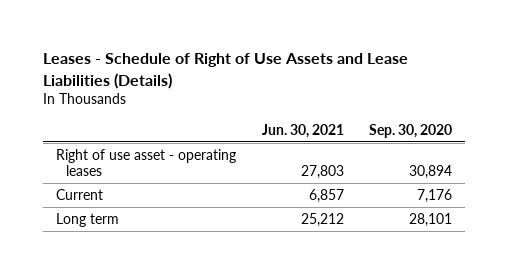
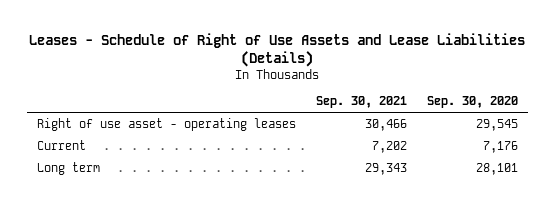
[261,123,344,138] Jun. 30, 2021 -> none
none -> [315,96,407,109] Sep. 30, 2021
[409,164,453,179] 30,894 -> [475,118,518,131] 29,545

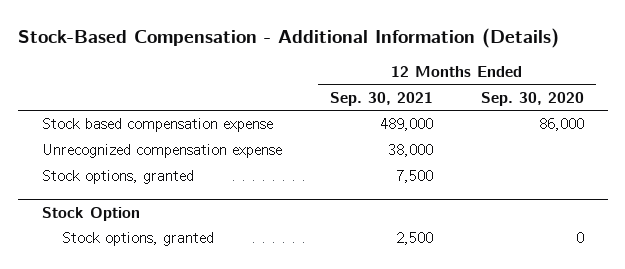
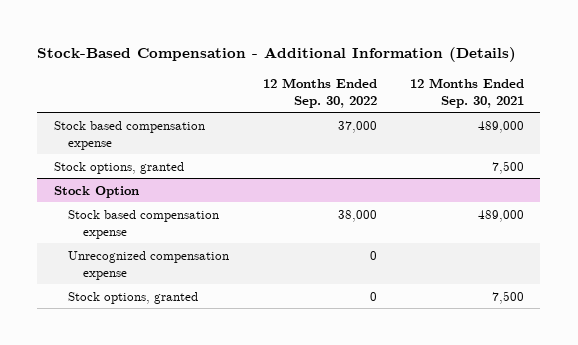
[480,92,584,107] Sep. 30, 2020 -> none
none -> [262,77,377,108] 12 Months Ended Sep. 30, 2022
[41,144,282,159] Unrecognized compensation expense -> none
none -> [68,209,220,239] Stock based compensation expense
none -> [68,250,230,280] Unrecognized compensation expense
[395,232,433,246] 2,500 -> [491,290,524,304] 7,500

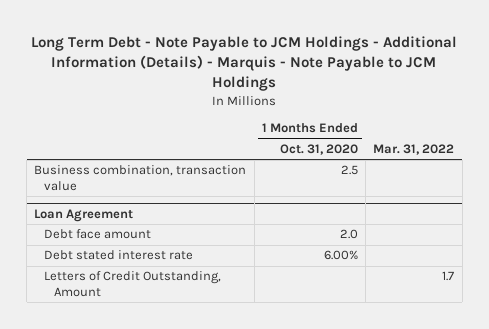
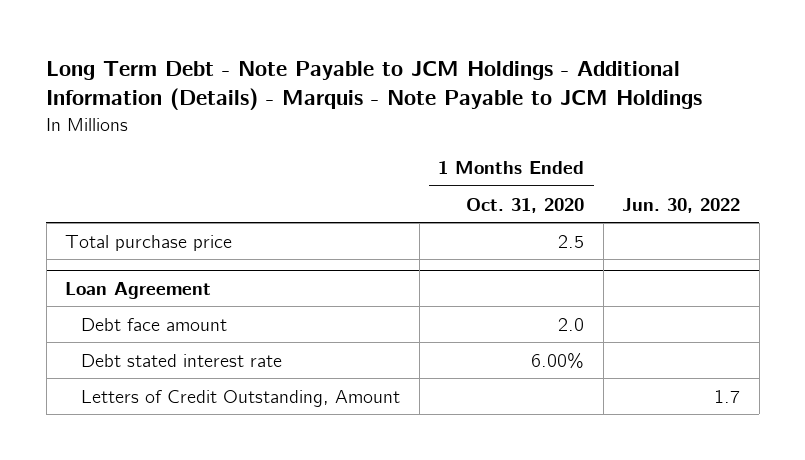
[373,143,455,155] Mar. 31, 2022 -> none
none -> [622,197,741,213] Jun. 30, 2022
[34,165,247,191] Business combination, transaction value -> [65,234,233,251] Total purchase price

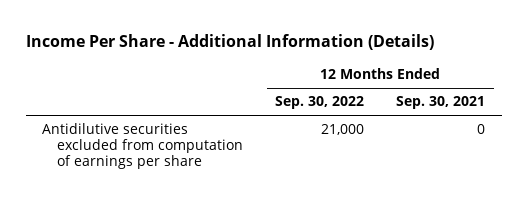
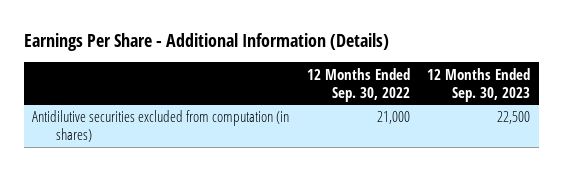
[26,34,435,51] Income Per Share - Additional Information (Details) -> [23,33,389,52] Earnings Per Share - Additional Information (Details)
[396,96,486,110] Sep. 30, 2021 -> none
none -> [427,67,531,102] 12 Months Ended Sep. 30, 2023
[42,123,244,170] Antidilutive securities excluded from computation of earnings per share -> [32,110,290,143] Antidilutive securities excluded from computation (in shares)

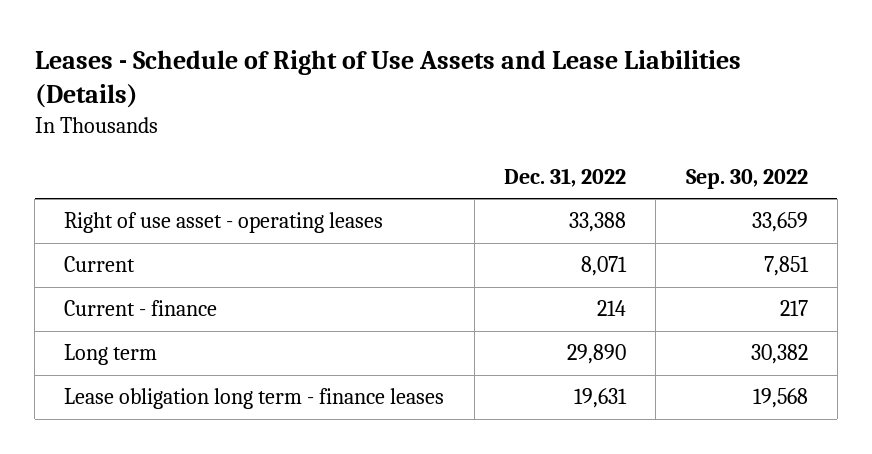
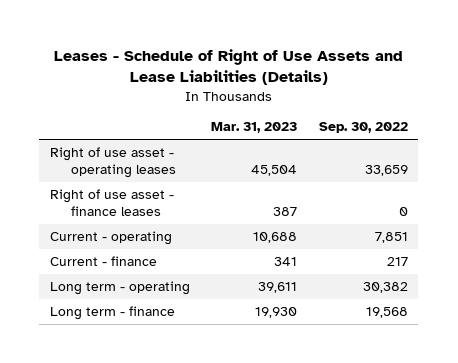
[503,167,626,187] Dec. 31, 2022 -> none
none -> [211,122,298,134] Mar. 31, 2023
none -> [49,189,174,217] Right of use asset - finance leases
[64,256,136,273] Current -> [49,231,172,246] Current - operating
[64,344,158,366] Long term -> [49,281,190,296] Long term - operating
[64,388,445,410] Lease obligation long term - finance leases -> [49,306,175,321] Long term - finance

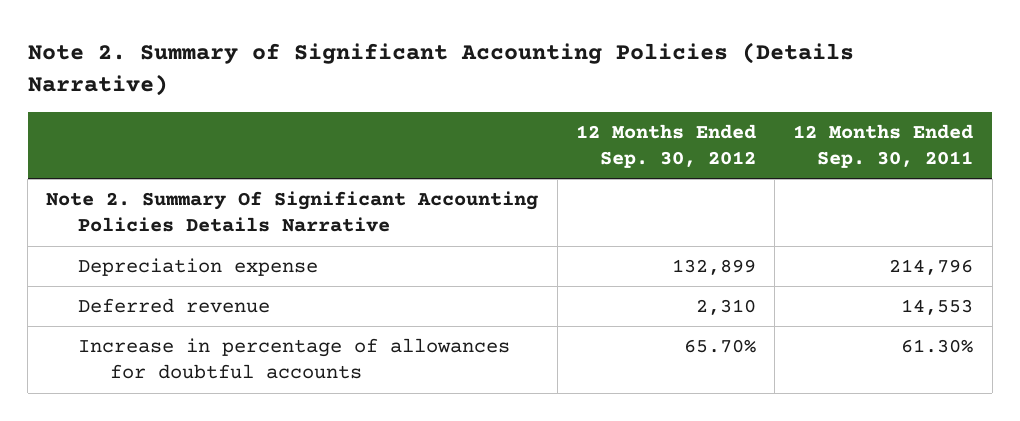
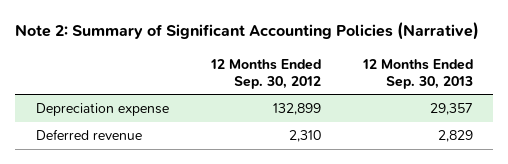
[27,42,854,97] Note 2. Summary of Significant Accounting Policies (Details Narrative) -> [14,22,479,41] Note 2: Summary of Significant Accounting Policies (Narrative)
[793,123,974,168] 12 Months Ended Sep. 30, 2011 -> none
none -> [361,58,473,89] 12 Months Ended Sep. 30, 2013
[46,191,539,233] Note 2. Summary Of Significant Accounting Policies Details Narrative -> none
[78,338,511,380] Increase in percentage of allowances for doubtful accounts -> none

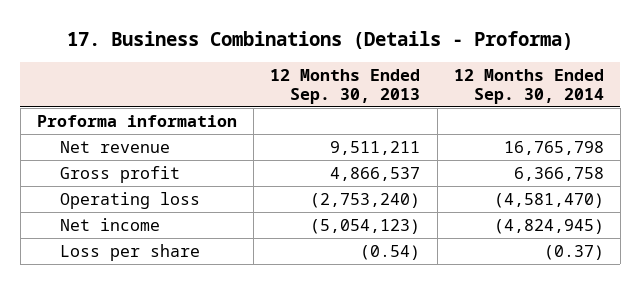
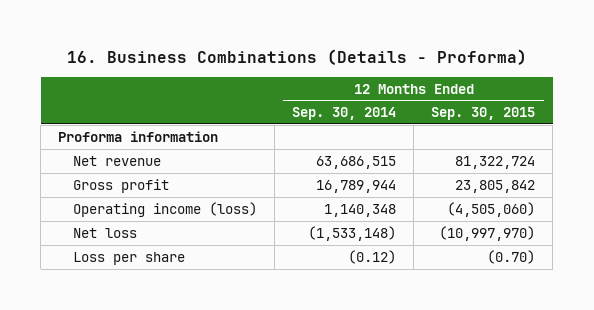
[67,30,574,50] 17. Business Combinations (Details - Proforma) -> [66,48,527,65] 16. Business Combinations (Details - Proforma)
[270,68,421,104] 12 Months Ended Sep. 30, 2013 -> none
none -> [431,107,536,121] Sep. 30, 2015
[503,140,604,155] 16,765,798 -> [316,155,397,169] 63,686,515
[513,166,604,181] 6,366,758 -> [316,179,397,193] 16,789,944
[60,191,201,209] Operating loss -> [72,201,257,217] Operating income (loss)
[493,192,604,208] (4,581,470) -> [324,203,397,217] 1,140,348
[60,217,161,231] Net income -> [72,227,137,238] Net loss
[493,218,604,234] (4,824,945) -> [308,225,397,241] (1,533,148)
[543,244,604,260] (0.37) -> [348,249,397,264] (0.12)

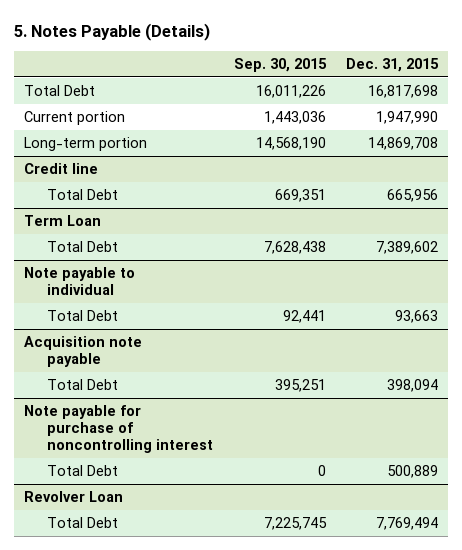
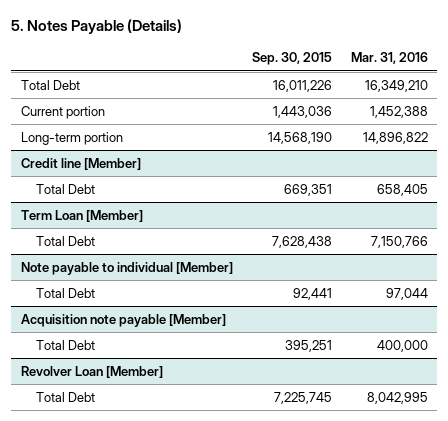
[346,58,440,73] Dec. 31, 2015 -> none
none -> [350,52,428,65] Mar. 31, 2016
[24,163,99,175] Credit line -> [20,157,141,170] Credit line [Member]
[24,215,102,227] Term Loan -> [20,209,143,222] Term Loan [Member]
[24,267,136,296] Note payable to individual -> [20,261,233,275] Note payable to individual [Member]
[24,336,143,368] Acquisition note payable -> [20,313,226,327] Acquisition note payable [Member]
[24,405,214,454] Note payable for purchase of noncontrolling interest -> none
[47,465,119,477] Total Debt -> none
[24,491,124,503] Revolver Loan -> [20,365,163,378] Revolver Loan [Member]

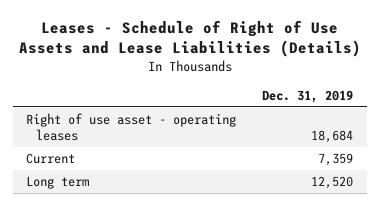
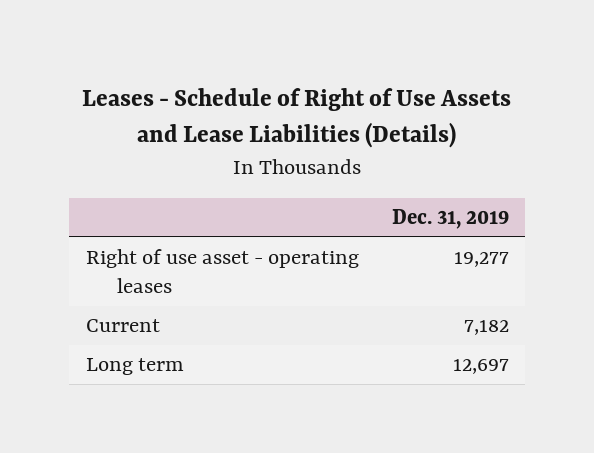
[311,130,354,144] 18,684 -> [453,252,509,268] 19,277
[318,153,354,167] 7,359 -> [463,320,509,336] 7,182
[311,176,354,190] 12,520 -> [452,359,509,375] 12,697

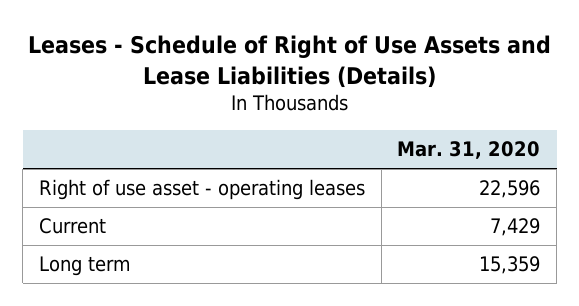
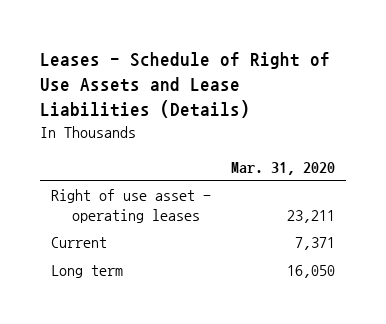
[479,180,541,199] 22,596 -> [287,209,336,223] 23,211
[490,218,541,237] 7,429 -> [295,236,336,250] 7,371
[479,256,541,275] 15,359 -> [287,264,336,278] 16,050

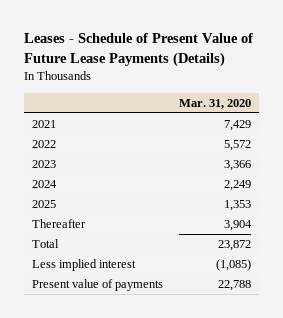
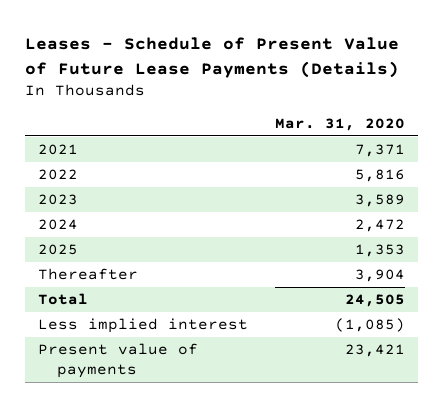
[224,120,252,132] 7,429 -> [354,144,405,158] 7,371
[224,140,252,152] 5,572 -> [354,169,405,183] 5,816
[224,160,252,172] 3,366 -> [354,194,405,208] 3,589
[224,180,252,192] 2,249 -> [354,219,405,233] 2,472
[218,240,252,252] 23,872 -> [344,294,405,308] 24,505
[218,280,252,292] 22,788 -> [344,344,405,358] 23,421

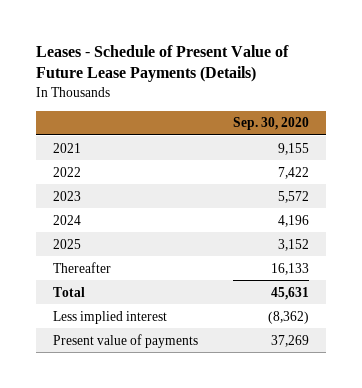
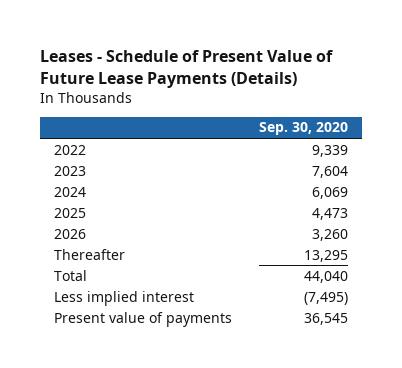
[53,142,82,153] 2021 -> none
[277,166,309,179] 7,422 -> [312,144,349,157] 9,339
[277,190,309,203] 5,572 -> [312,165,349,178] 7,604
[277,214,309,227] 4,196 -> [312,186,349,199] 6,069
[277,238,309,251] 3,152 -> [312,207,349,220] 4,473
none -> [53,228,86,239] 2026
[270,262,309,275] 16,133 -> [304,249,349,262] 13,295
[270,286,309,300] 45,631 -> [304,270,349,283] 44,040
[267,310,309,324] (8,362) -> [304,291,349,305] (7,495)
[270,334,309,347] 37,269 -> [304,312,349,325] 36,545

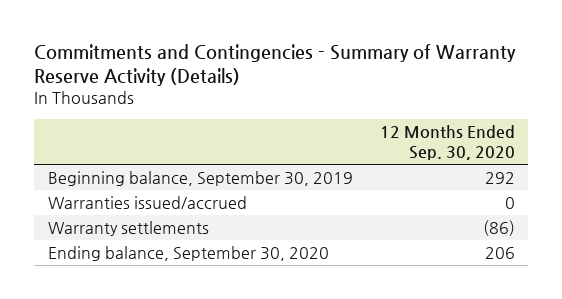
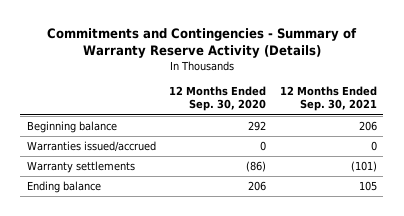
none -> [279,86,377,112] 12 Months Ended Sep. 30, 2021
[47,171,353,187] Beginning balance, September 30, 2019 -> [27,121,118,134] Beginning balance
[47,246,329,262] Ending balance, September 30, 2020 -> [27,181,102,194] Ending balance

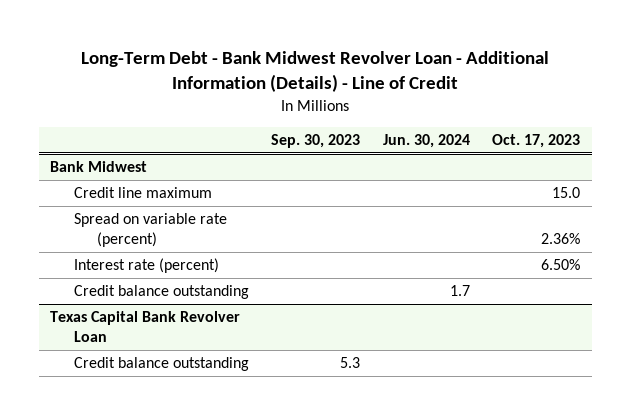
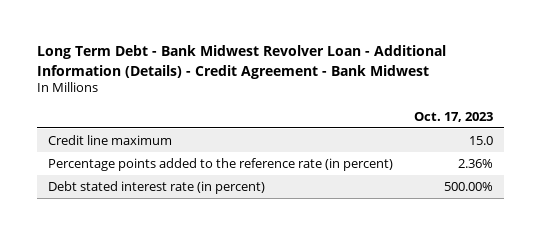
[81,51,550,93] Long-Term Debt - Bank Midwest Revolver Loan - Additional Information (Details) - Line of Credit -> [37,45,447,79] Long Term Debt - Bank Midwest Revolver Loan - Additional Information (Details) - Credit Agreement - Bank Midwest
[271,133,361,148] Sep. 30, 2023 -> none
[382,133,470,148] Jun. 30, 2024 -> none
[50,161,148,173] Bank Midwest -> none
[73,285,249,300] Credit balance outstanding -> none
[50,311,241,343] Texas Capital Bank Revolver Loan -> none
[73,357,249,372] Credit balance outstanding -> none
[73,213,227,248] Spread on variable rate (percent) -> [47,158,393,172] Percentage points added to the reference rate (in percent)
[73,258,219,274] Interest rate (percent) -> [47,181,265,195] Debt stated interest rate (in percent)
[541,259,581,271] 6.50% -> [444,182,494,192] 500.00%

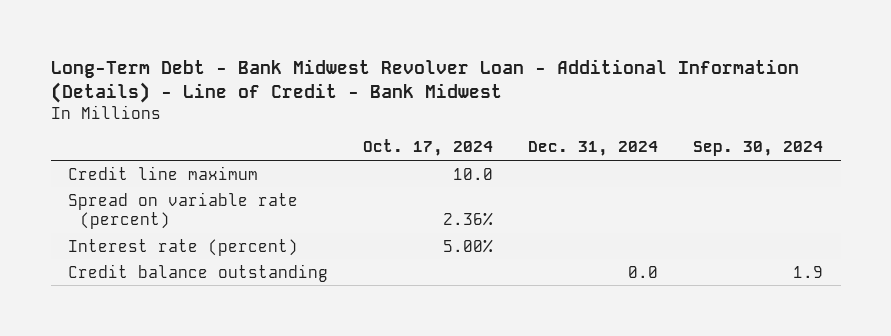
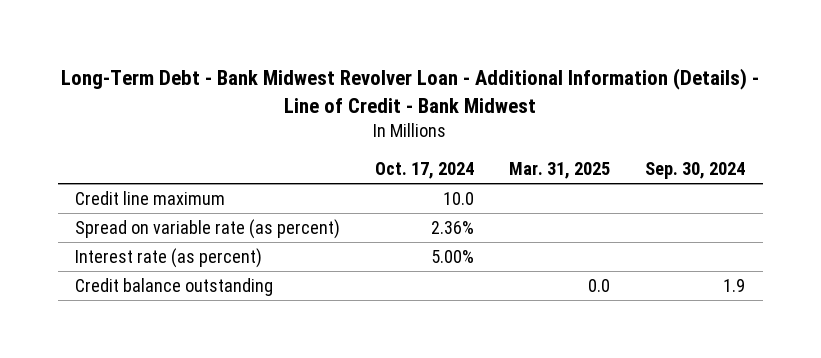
[528,141,659,157] Dec. 31, 2024 -> none
none -> [509,162,611,180] Mar. 31, 2025
[68,191,299,230] Spread on variable rate (percent) -> [75,218,341,239] Spread on variable rate (as percent)
[68,238,299,256] Interest rate (percent) -> [75,247,263,268] Interest rate (as percent)

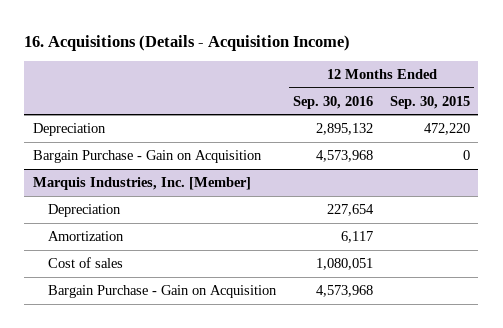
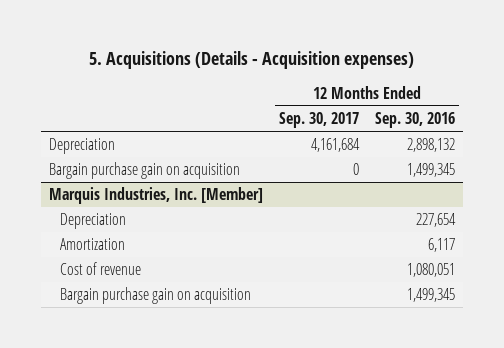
[24,34,351,51] 16. Acquisitions (Details - Acquisition Income) -> [89,51,415,70] 5. Acquisitions (Details - Acquisition expenses)
[389,95,470,109] Sep. 30, 2015 -> none
none -> [279,112,360,129] Sep. 30, 2017
[316,123,374,136] 2,895,132 -> [407,138,456,153] 2,898,132
[32,150,262,164] Bargain Purchase - Gain on Acquisition -> [48,162,240,180] Bargain purchase gain on acquisition
[316,150,374,163] 4,573,968 -> [407,163,456,178] 1,499,345
[48,257,124,269] Cost of sales -> [60,262,142,276] Cost of revenue
[48,285,278,299] Bargain Purchase - Gain on Acquisition -> [60,287,252,305] Bargain purchase gain on acquisition
[316,285,374,298] 4,573,968 -> [407,288,456,303] 1,499,345

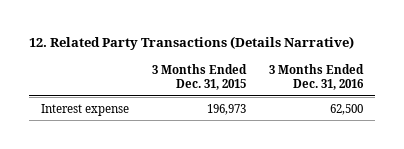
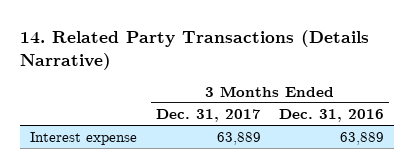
[29,35,355,50] 12. Related Party Transactions (Details Narrative) -> [20,29,370,70] 14. Related Party Transactions (Details Narrative)
[151,63,247,90] 3 Months Ended Dec. 31, 2015 -> none
none -> [155,109,261,123] Dec. 31, 2017
[330,103,364,115] 62,500 -> [340,132,385,146] 63,889

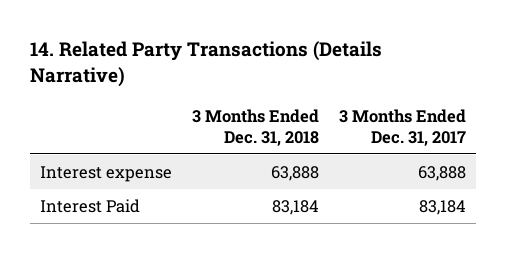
[279,109,385,123] Dec. 31, 2016 -> none
none -> [191,108,319,146] 3 Months Ended Dec. 31, 2018
[216,132,261,146] 63,889 -> [417,166,466,182] 63,888
none -> [39,199,140,214] Interest Paid

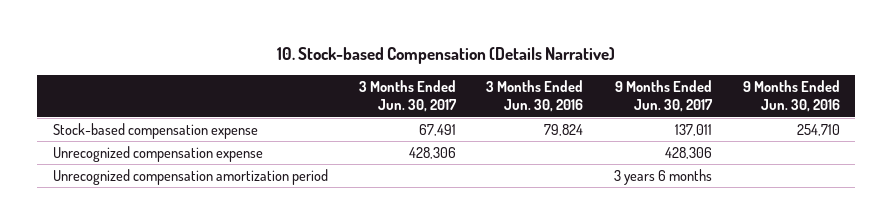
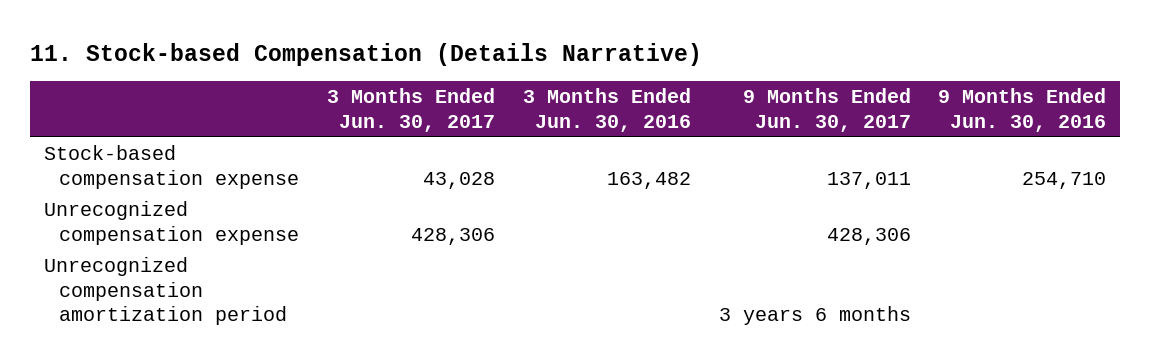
[277,47,616,65] 10. Stock-based Compensation (Details Narrative) -> [29,42,702,66] 11. Stock-based Compensation (Details Narrative)
[418,123,456,136] 67,491 -> [422,171,495,189] 43,028
[544,123,584,136] 79,824 -> [606,171,691,189] 163,482

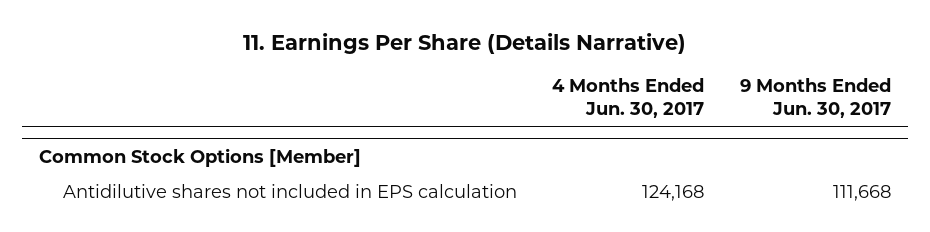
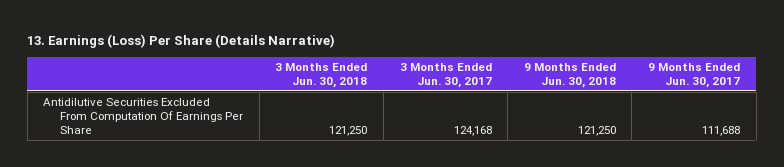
[242,32,686,54] 11. Earnings Per Share (Details Narrative) -> [27,34,336,49] 13. Earnings (Loss) Per Share (Details Narrative)
[552,77,705,118] 4 Months Ended Jun. 30, 2017 -> none
none -> [275,62,368,88] 3 Months Ended Jun. 30, 2018
none -> [399,62,492,88] 3 Months Ended Jun. 30, 2017
none -> [523,62,616,88] 9 Months Ended Jun. 30, 2018
[39,147,362,167] Common Stock Options [Member] -> none
[62,184,517,199] Antidilutive shares not included in EPS calculation -> none
none -> [43,98,244,134] Antidilutive Securities Excluded From Computation Of Earnings Per Share

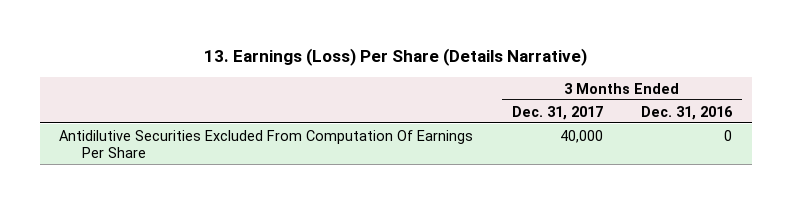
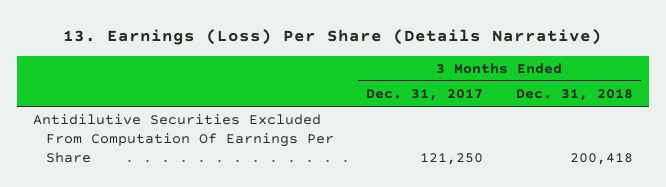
[641,105,734,120] Dec. 31, 2016 -> none
none -> [515,89,633,102] Dec. 31, 2018
[559,129,603,143] 40,000 -> [420,152,484,165] 121,250

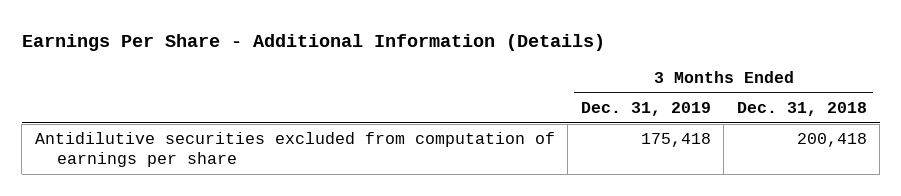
[62,28,602,45] 13. Earnings (Loss) Per Share (Details Narrative) -> [21,33,605,51] Earnings Per Share - Additional Information (Details)
[366,89,484,102] Dec. 31, 2017 -> none
none -> [580,102,711,117] Dec. 31, 2019
[33,114,335,163] Antidilutive Securities Excluded From Computation Of Earnings Per Share -> [34,132,555,168] Antidilutive securities excluded from computation of earnings per share

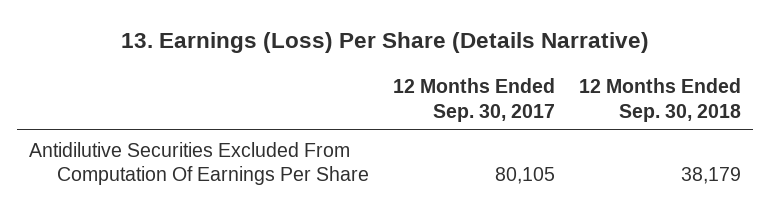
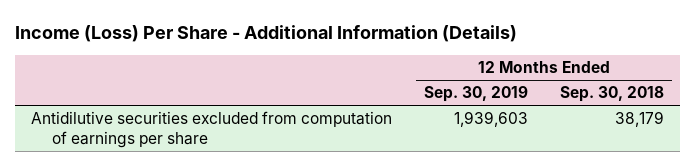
[121,31,650,53] 13. Earnings (Loss) Per Share (Details Narrative) -> [14,25,517,43] Income (Loss) Per Share - Additional Information (Details)
[392,78,555,122] 12 Months Ended Sep. 30, 2017 -> none
none -> [423,86,528,103] Sep. 30, 2019
[29,141,369,186] Antidilutive Securities Excluded From Computation Of Earnings Per Share -> [30,111,392,148] Antidilutive securities excluded from computation of earnings per share

